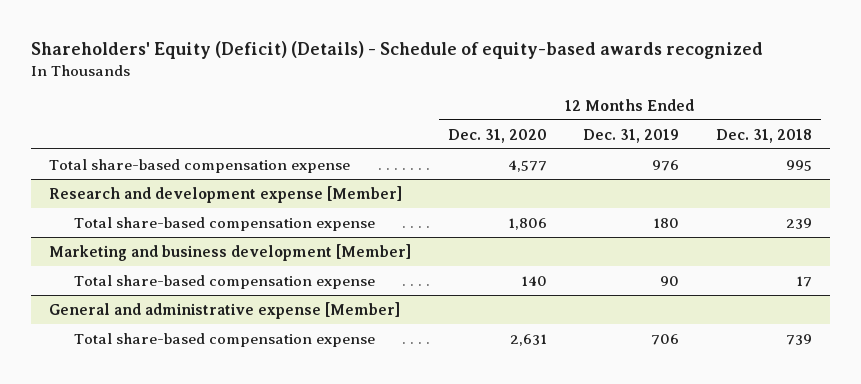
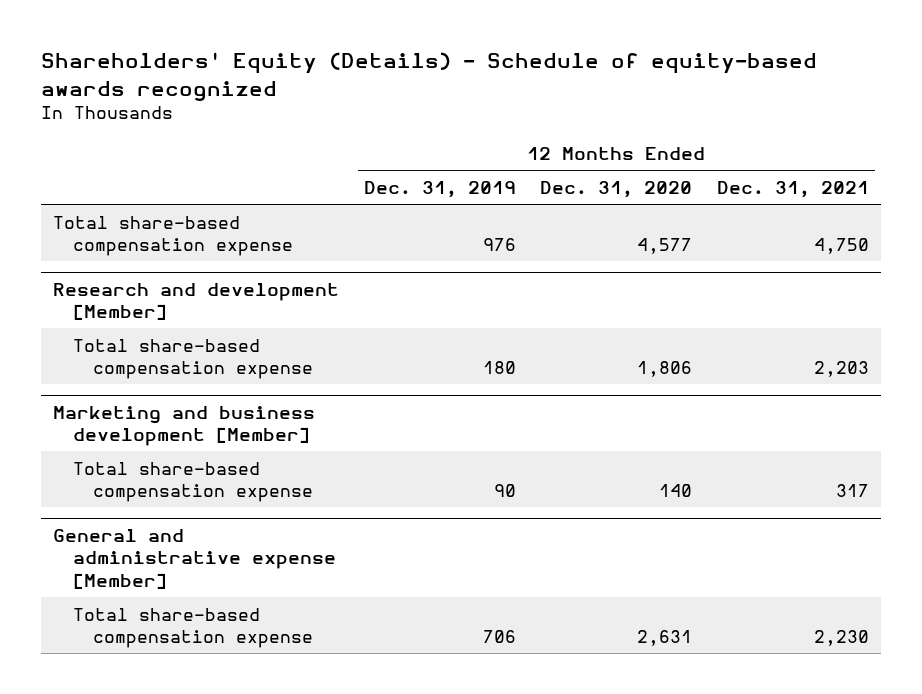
[31,41,764,60] Shareholders' Equity (Deficit) (Details) - Schedule of equity-based awards recognized -> [41,52,818,101] Shareholders' Equity (Details) - Schedule of equity-based awards recognized
[715,128,812,143] Dec. 31, 2018 -> none
none -> [716,181,869,199] Dec. 31, 2021
[49,185,403,203] Research and development expense [Member] -> [53,282,340,321] Research and development [Member]

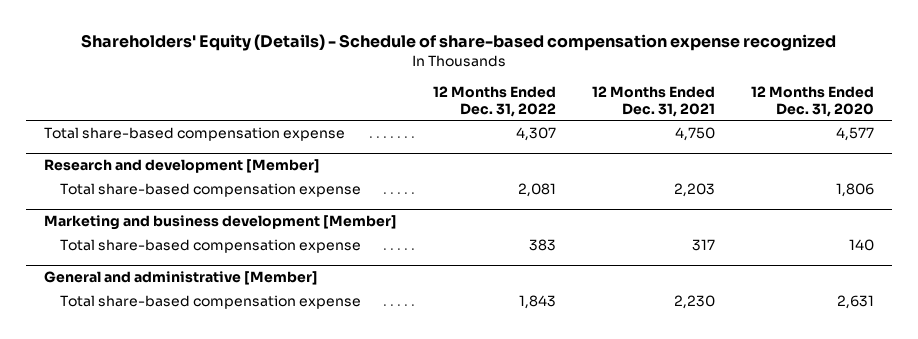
[41,52,818,101] Shareholders' Equity (Details) - Schedule of equity-based awards recognized -> [80,34,836,52] Shareholders' Equity (Details) - Schedule of share-based compensation expense recognized
[363,181,516,199] Dec. 31, 2019 -> none
none -> [432,86,556,117] 12 Months Ended Dec. 31, 2022
[53,528,337,589] General and administrative expense [Member] -> [43,271,318,286] General and administrative [Member]

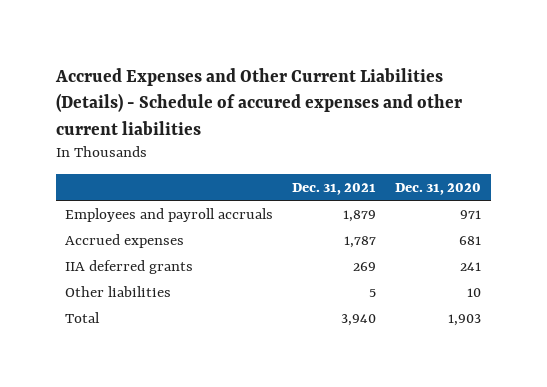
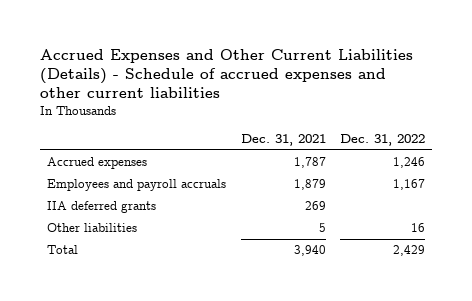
[54,68,462,135] Accrued Expenses and Other Current Liabilities (Details) - Schedule of accured expenses and other current liabilities -> [40,48,414,99] Accrued Expenses and Other Current Liabilities (Details) - Schedule of accrued expenses and other current liabilities
[395,183,482,196] Dec. 31, 2020 -> none
none -> [339,134,425,147] Dec. 31, 2022
[65,207,274,222] Employees and payroll accruals -> [47,179,227,192] Employees and payroll accruals

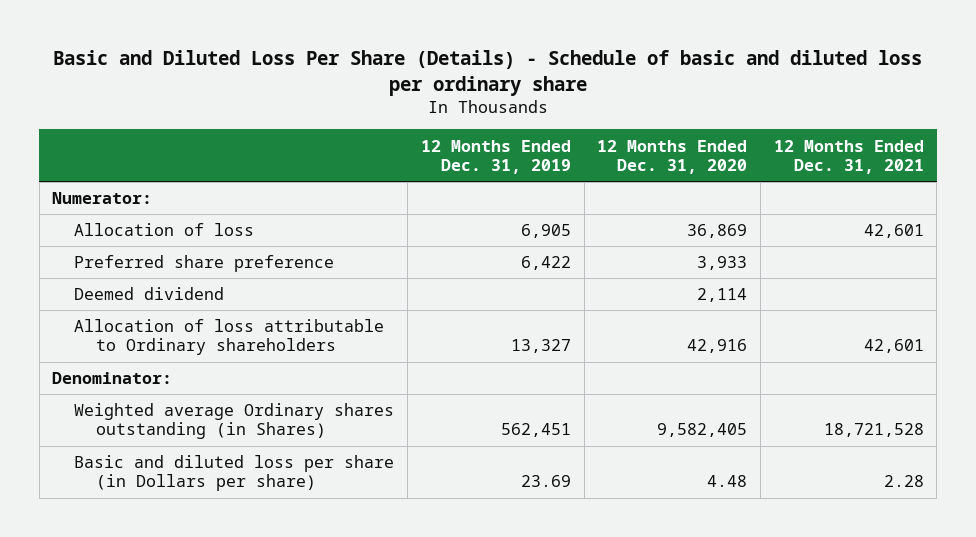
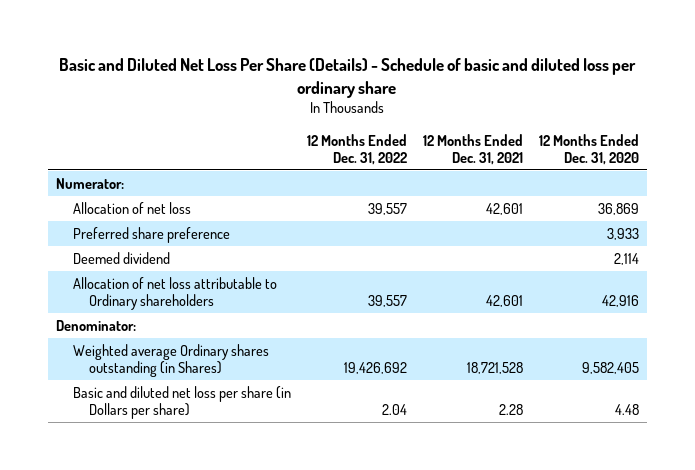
[53,49,923,96] Basic and Diluted Loss Per Share (Details) - Schedule of basic and diluted loss per ordinary share -> [59,58,637,98] Basic and Diluted Net Loss Per Share (Details) - Schedule of basic and diluted loss per ordinary share
[420,139,571,174] 12 Months Ended Dec. 31, 2019 -> none
none -> [306,133,407,165] 12 Months Ended Dec. 31, 2022
[74,223,255,237] Allocation of loss -> [72,201,191,214] Allocation of net loss
[74,319,385,356] Allocation of loss attributable to Ordinary shareholders -> [72,276,277,310] Allocation of net loss attributable to Ordinary shareholders
[74,455,395,492] Basic and diluted loss per share (in Dollars per share) -> [72,385,291,419] Basic and diluted net loss per share (in Dollars per share)

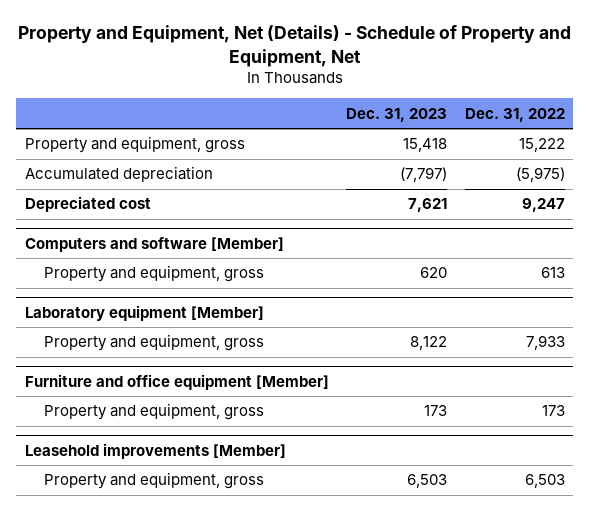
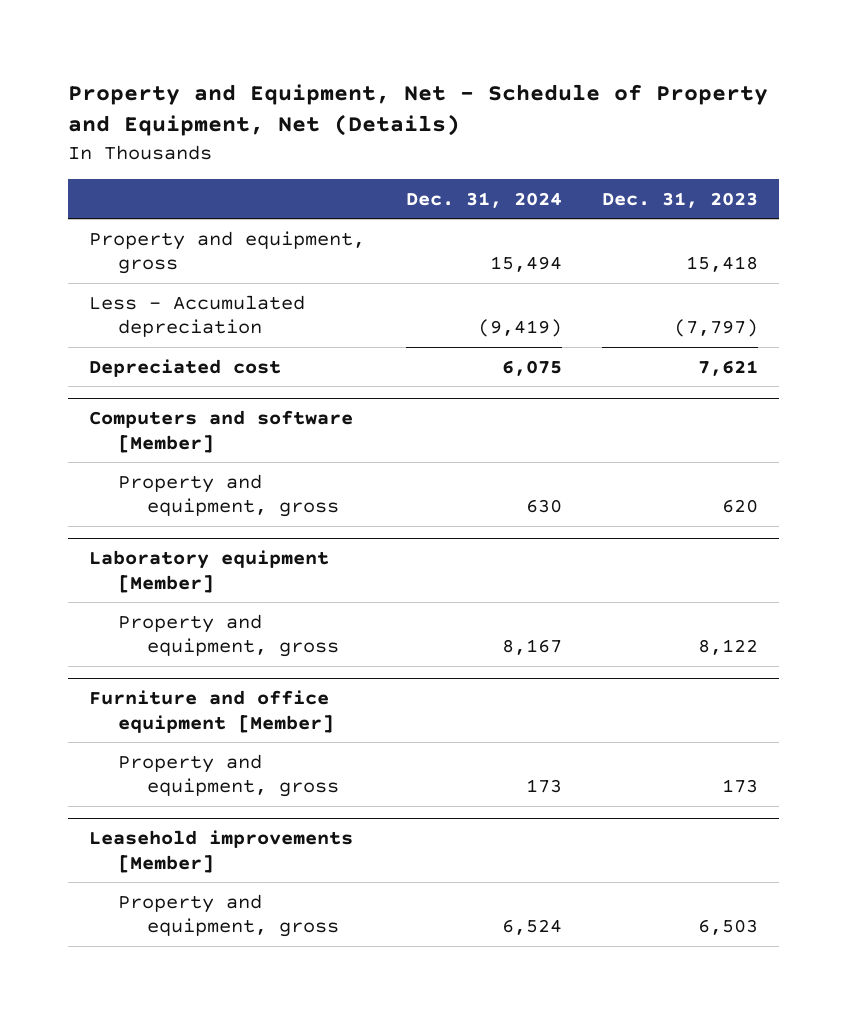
[17,25,571,67] Property and Equipment, Net (Details) - Schedule of Property and Equipment, Net -> [68,83,769,137] Property and Equipment, Net - Schedule of Property and Equipment, Net (Details)
[464,107,565,122] Dec. 31, 2022 -> none
none -> [405,191,562,208] Dec. 31, 2024
[24,166,213,183] Accumulated depreciation -> [88,294,305,338] Less - Accumulated depreciation

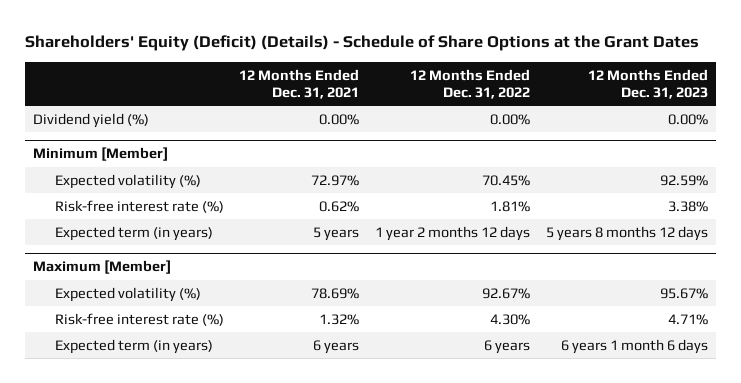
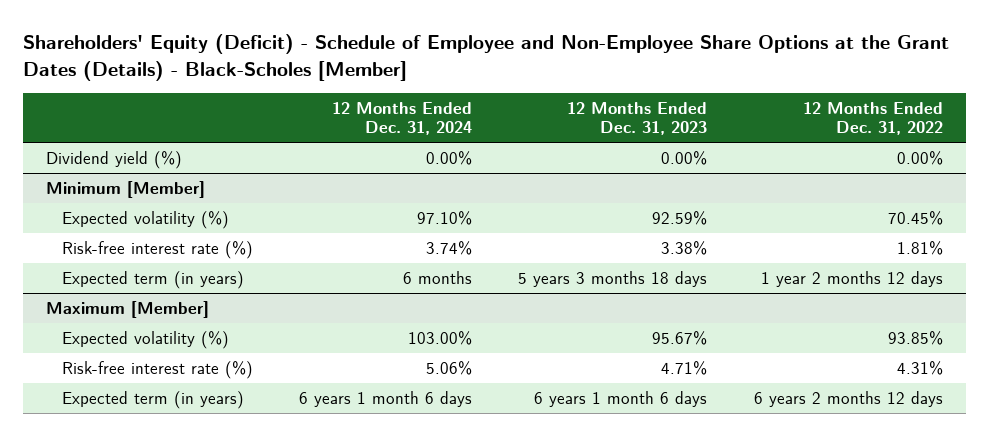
[24,35,699,52] Shareholders' Equity (Deficit) (Details) - Schedule of Share Options at the Grant Dates -> [23,34,950,81] Shareholders' Equity (Deficit) - Schedule of Employee and Non-Employee Share Options at the Grant Dates (Details) - Black-Scholes [Member]
[239,68,360,99] 12 Months Ended Dec. 31, 2021 -> none
none -> [332,101,473,136] 12 Months Ended Dec. 31, 2024
[545,225,708,241] 5 years 8 months 12 days -> [518,271,708,288] 5 years 3 months 18 days
[482,287,531,299] 92.67% -> [887,331,943,346] 93.85%
[490,313,531,325] 4.30% -> [896,361,943,376] 4.31%
[484,339,531,354] 6 years -> [753,391,943,408] 6 years 2 months 12 days

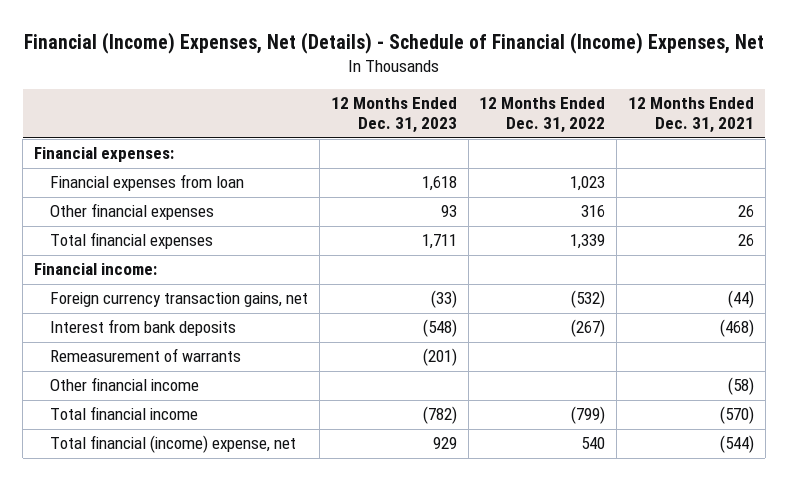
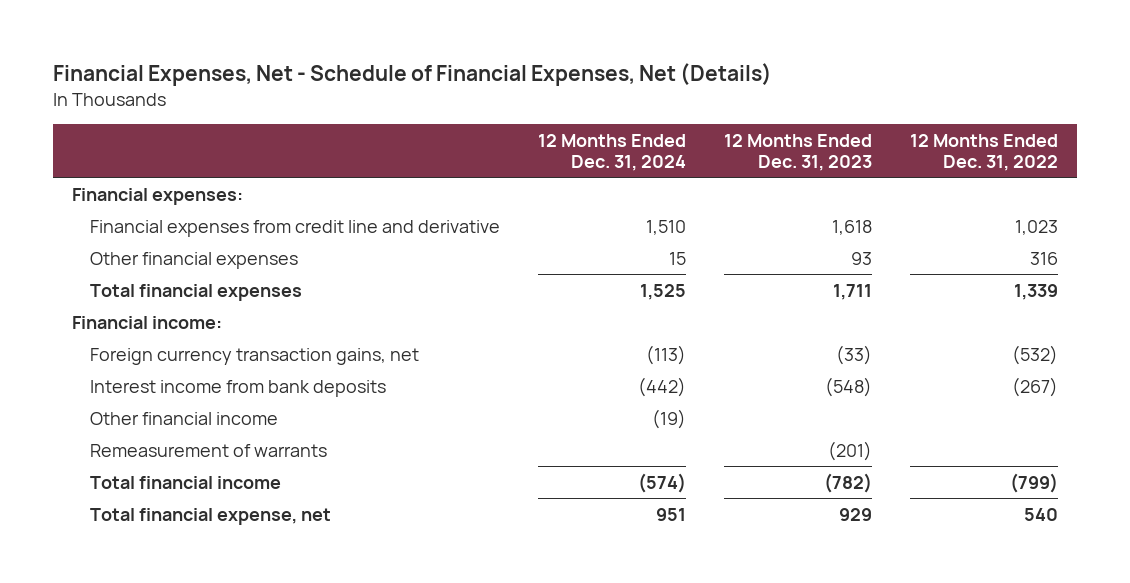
[23,32,764,55] Financial (Income) Expenses, Net (Details) - Schedule of Financial (Income) Expenses, Net -> [53,63,773,87] Financial Expenses, Net - Schedule of Financial Expenses, Net (Details)
[628,97,755,134] 12 Months Ended Dec. 31, 2021 -> none
none -> [537,133,686,172] 12 Months Ended Dec. 31, 2024
[50,174,245,192] Financial expenses from loan -> [89,219,500,237] Financial expenses from credit line and derivative
[50,319,237,337] Interest from bank deposits -> [89,379,386,397] Interest income from bank deposits
[50,348,242,363] Remeasurement of warrants -> [89,443,327,457] Remeasurement of warrants
[50,435,297,454] Total financial (income) expense, net -> [89,507,331,525] Total financial expense, net

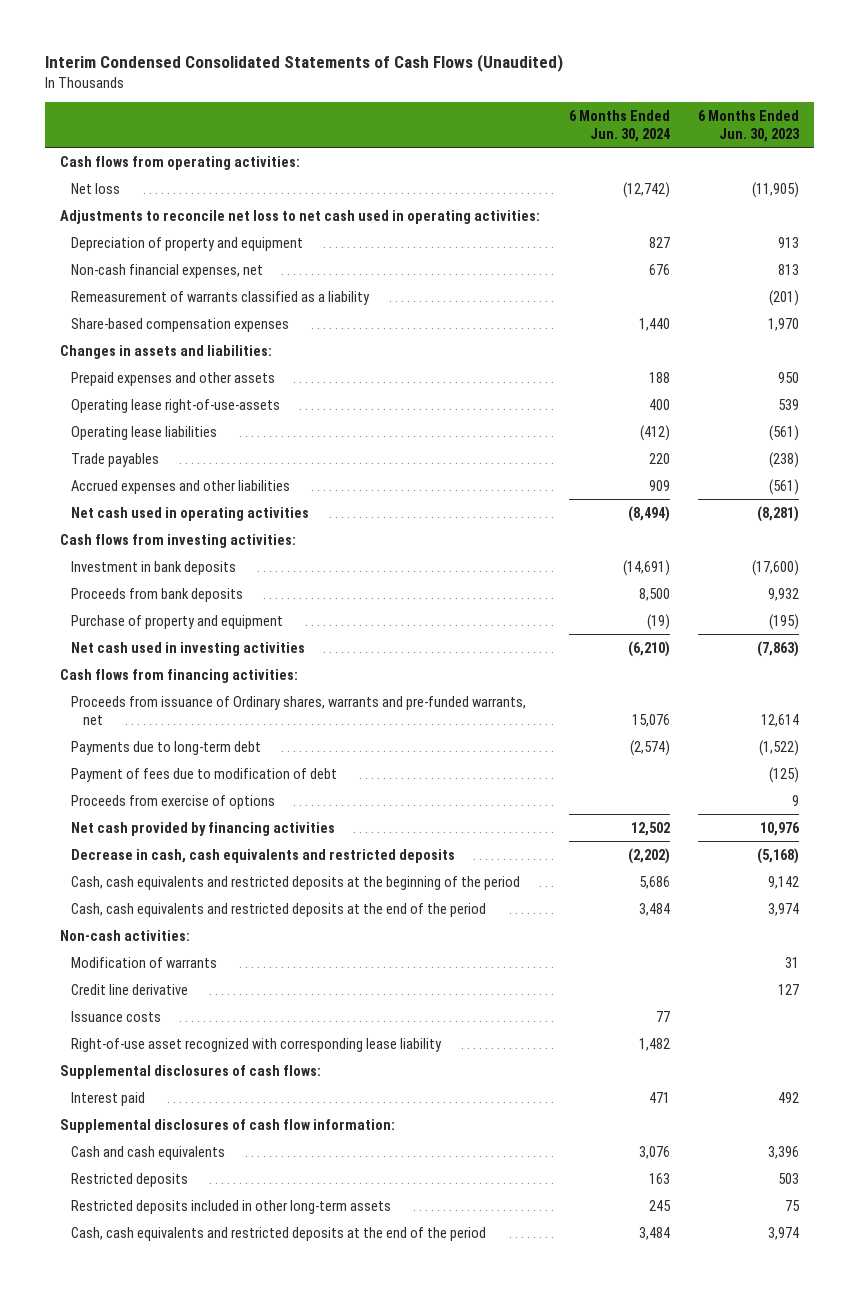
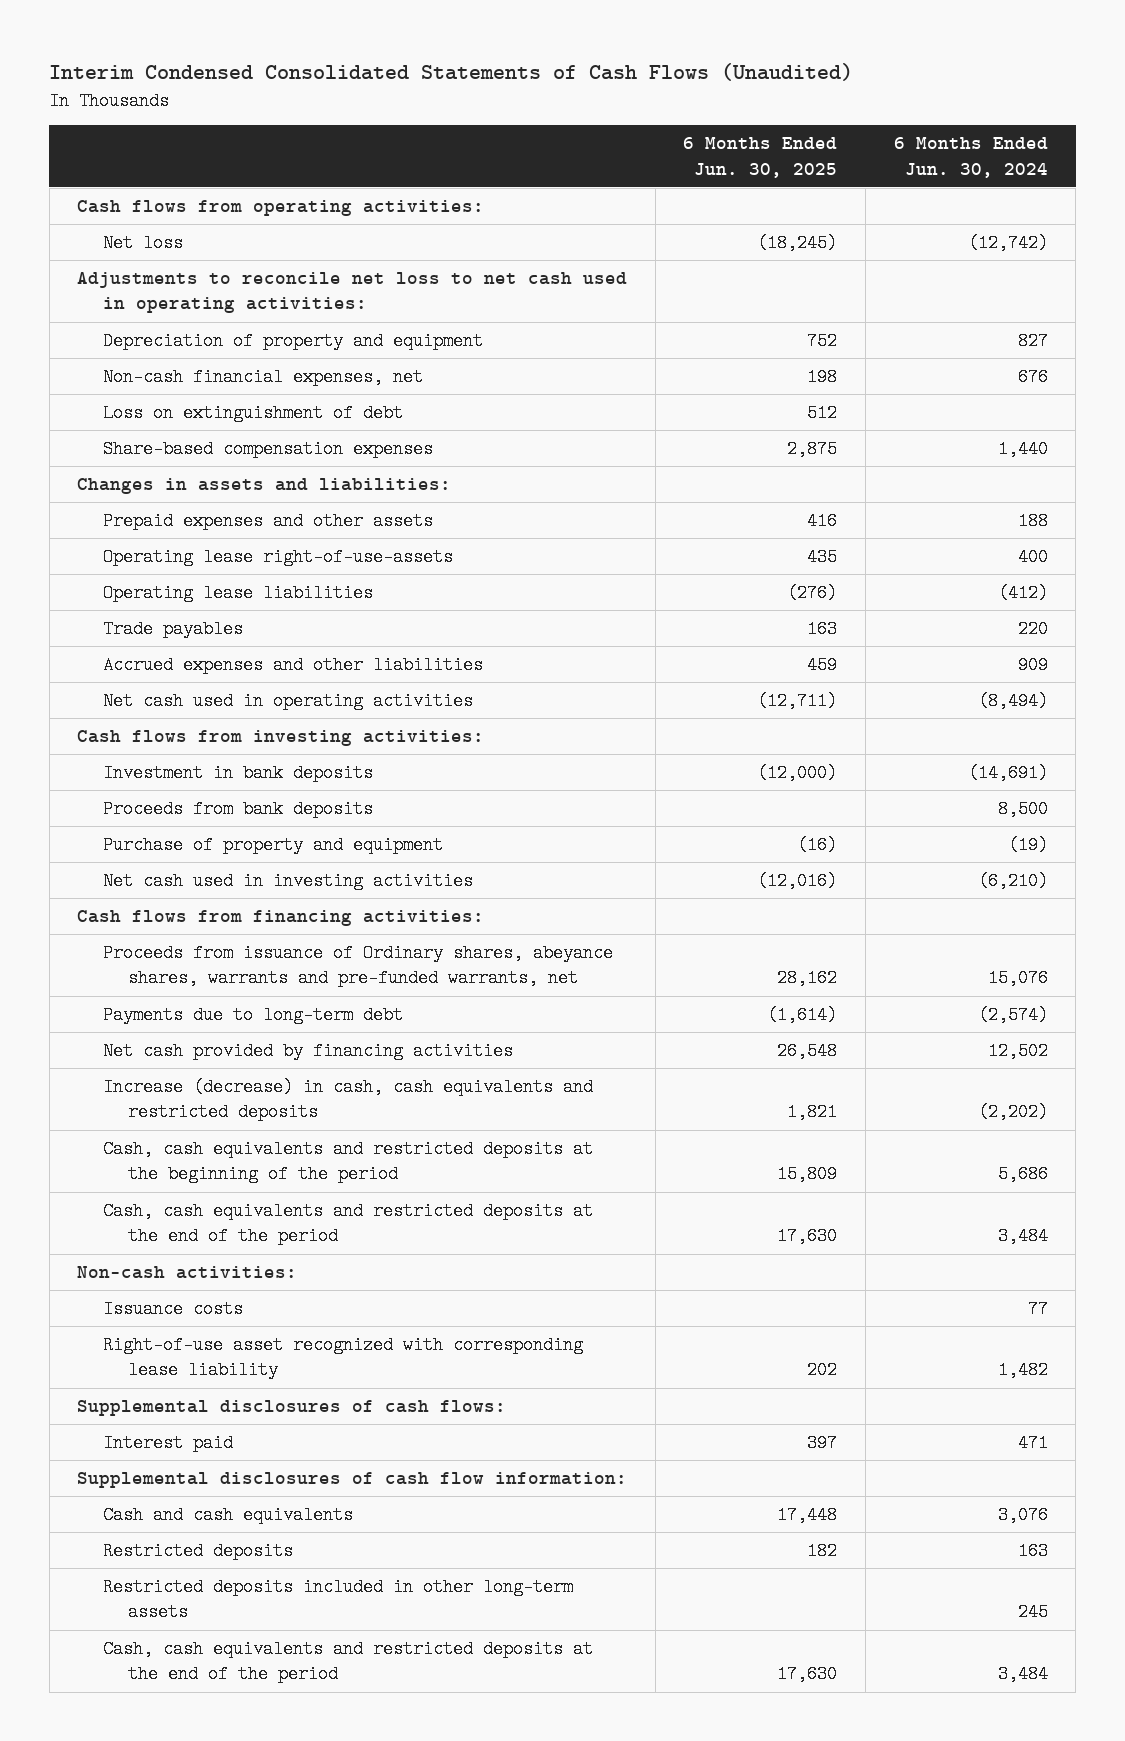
[698,110,801,142] 6 Months Ended Jun. 30, 2023 -> none
none -> [683,137,838,178] 6 Months Ended Jun. 30, 2025
[71,290,371,305] Remeasurement of warrants classified as a liability -> none
none -> [102,404,403,423] Loss on extinguishment of debt
[71,695,527,725] Proceeds from issuance of Ordinary shares, warrants and pre-funded warrants, net -> [102,944,613,988] Proceeds from issuance of Ordinary shares, abeyance shares, warrants and pre-funded warrants, net
[71,767,338,782] Payment of fees due to modification of debt -> none
[71,794,276,809] Proceeds from exercise of options -> none
[71,848,456,863] Decrease in cash, cash equivalents and restricted deposits -> [102,1078,593,1122] Increase (decrease) in cash, cash equivalents and restricted deposits
[71,956,218,968] Modification of warrants -> none
[71,983,189,995] Credit line derivative -> none

